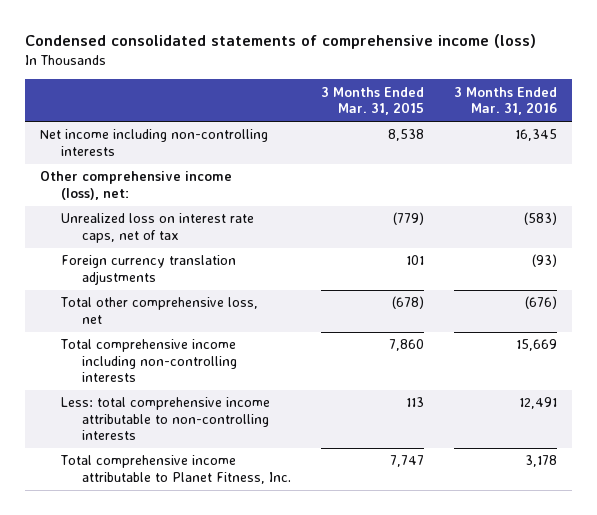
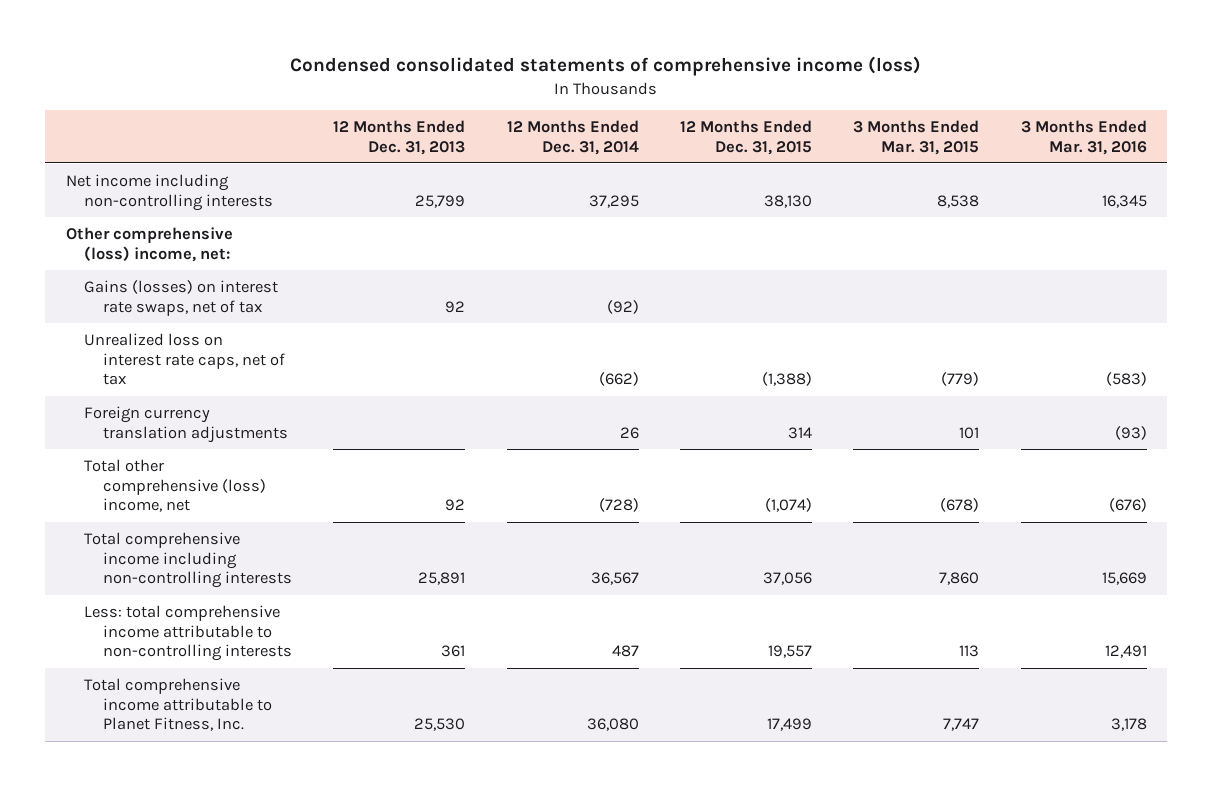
none -> [333,119,466,155] 12 Months Ended Dec. 31, 2013
none -> [506,119,639,155] 12 Months Ended Dec. 31, 2014
none -> [679,119,812,155] 12 Months Ended Dec. 31, 2015
[39,171,232,200] Other comprehensive income (loss), net: -> [66,226,234,262] Other comprehensive (loss) income, net:
none -> [84,279,279,316] Gains (losses) on interest rate swaps, net of tax
[59,297,258,324] Total other comprehensive loss, net -> [84,458,266,513] Total other comprehensive (loss) income, net

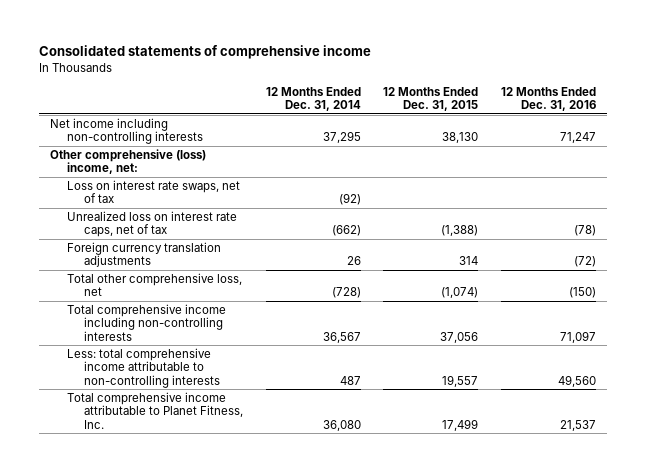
[290,56,922,77] Condensed consolidated statements of comprehensive income (loss) -> [38,45,371,60] Consolidated statements of comprehensive income
[333,119,466,155] 12 Months Ended Dec. 31, 2013 -> none
[853,119,980,155] 3 Months Ended Mar. 31, 2015 -> none
[1020,119,1147,155] 3 Months Ended Mar. 31, 2016 -> none
none -> [500,87,596,112] 12 Months Ended Dec. 31, 2016
[84,279,279,316] Gains (losses) on interest rate swaps, net of tax -> [67,179,241,204] Loss on interest rate swaps, net of tax
[84,458,266,513] Total other comprehensive (loss) income, net -> [67,272,243,297] Total other comprehensive loss, net

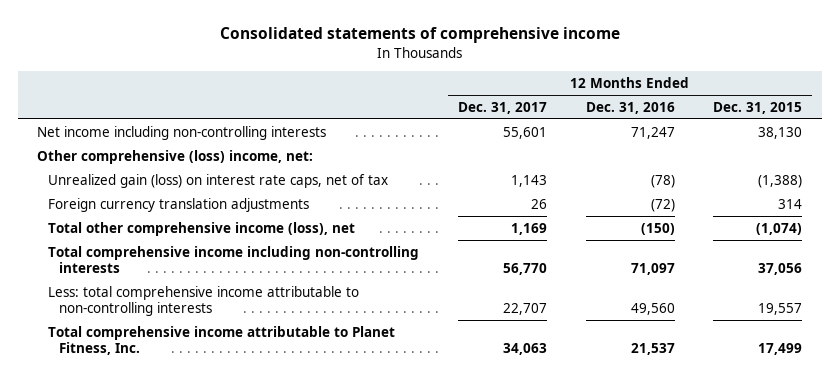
[265,87,361,112] 12 Months Ended Dec. 31, 2014 -> none
none -> [457,101,547,114] Dec. 31, 2017
[67,179,241,204] Loss on interest rate swaps, net of tax -> none
[67,210,238,238] Unrealized loss on interest rate caps, net of tax -> [48,173,389,188] Unrealized gain (loss) on interest rate caps, net of tax
[67,272,243,297] Total other comprehensive loss, net -> [48,221,356,236] Total other comprehensive income (loss), net

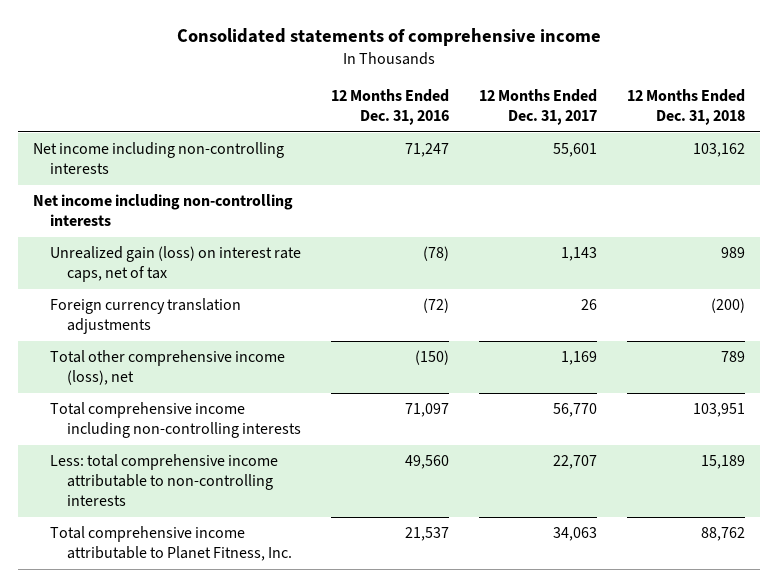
[713,101,803,114] Dec. 31, 2015 -> none
none -> [627,89,746,125] 12 Months Ended Dec. 31, 2018
[37,149,314,164] Other comprehensive (loss) income, net: -> [32,194,293,227] Net income including non-controlling interests

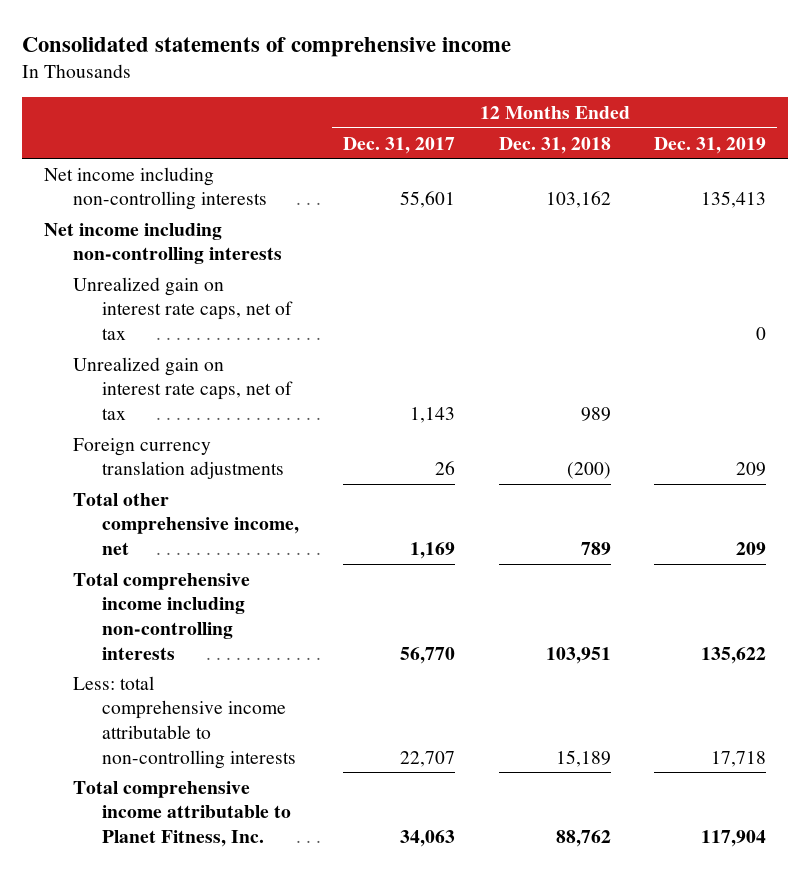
[331,89,450,125] 12 Months Ended Dec. 31, 2016 -> none
none -> [654,136,767,154] Dec. 31, 2019
none -> [72,276,294,340] Unrealized gain on interest rate caps, net of tax
[49,246,301,283] Unrealized gain (loss) on interest rate caps, net of tax -> [72,356,294,420] Unrealized gain on interest rate caps, net of tax
[49,350,285,386] Total other comprehensive income (loss), net -> [72,492,300,555] Total other comprehensive income, net

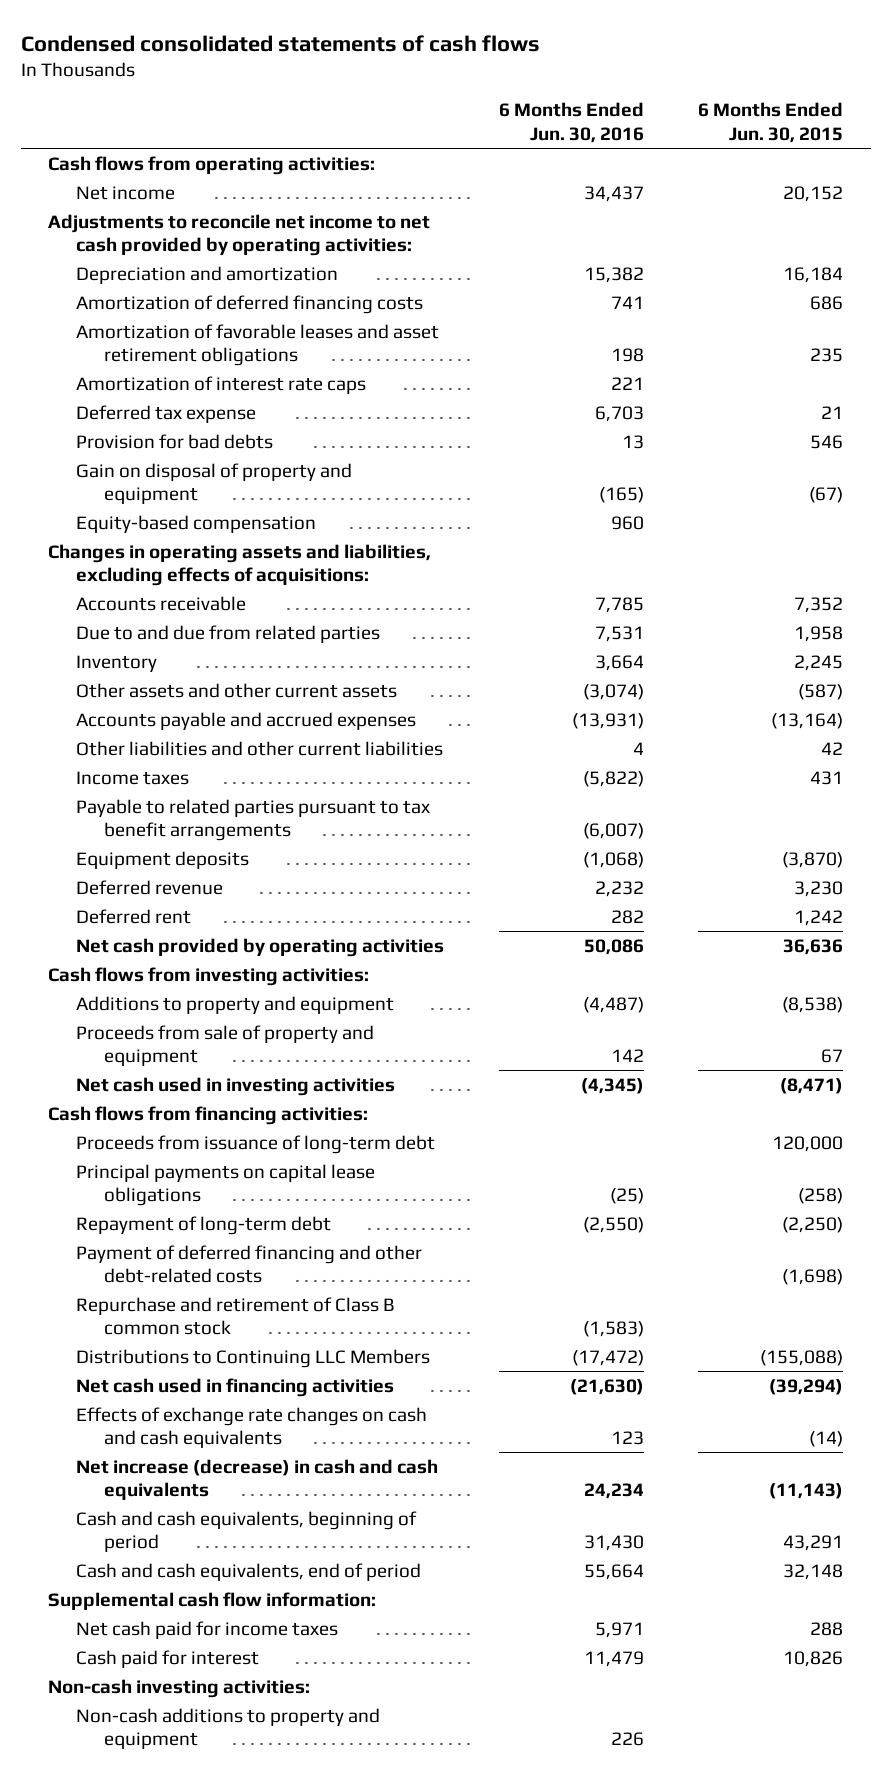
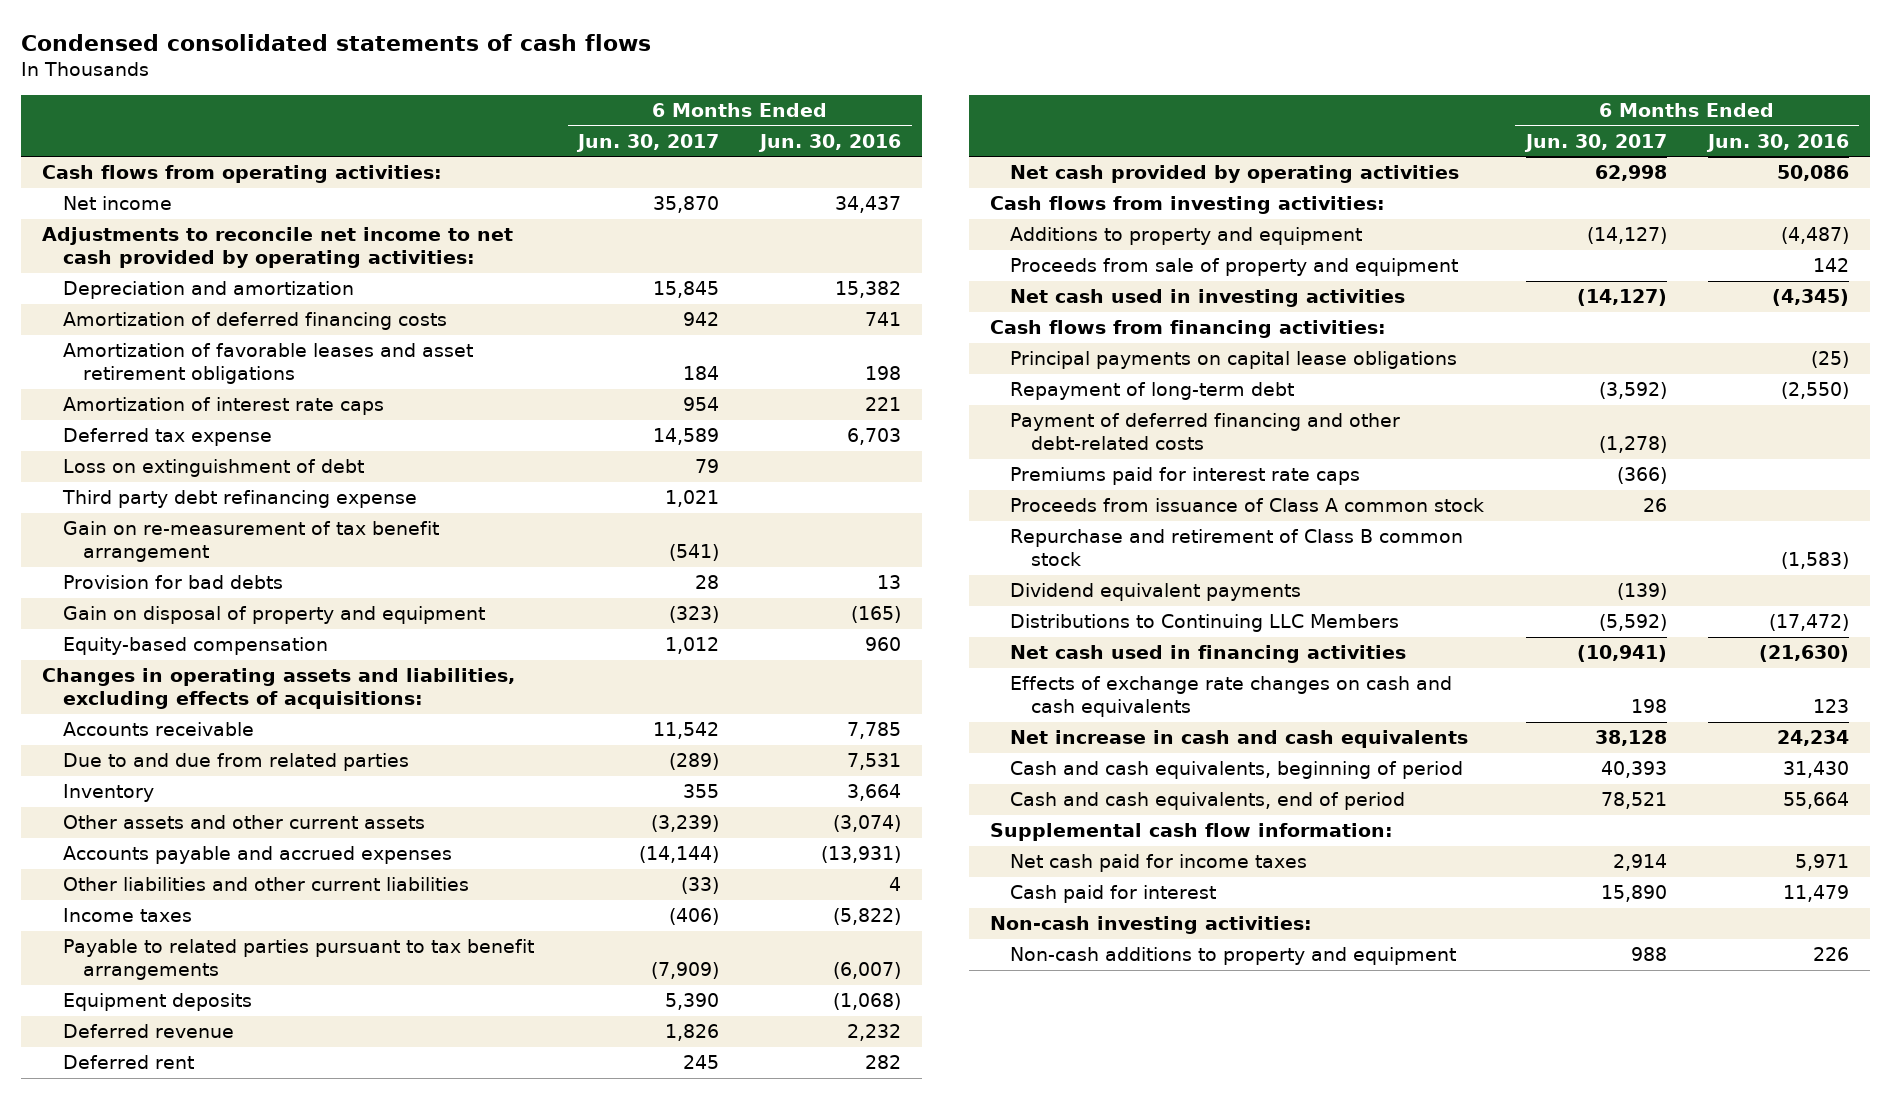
[698,102,844,143] 6 Months Ended Jun. 30, 2015 -> none
none -> [575,133,719,152] Jun. 30, 2017
none -> [62,459,364,478] Loss on extinguishment of debt
none -> [61,490,417,509] Third party debt refinancing expense
none -> [62,521,439,563] Gain on re-measurement of tax benefit arrangement
[75,1134,435,1154] Proceeds from issuance of long-term debt -> none
none -> [1010,467,1361,486] Premiums paid for interest rate caps
none -> [1010,498,1485,513] Proceeds from issuance of Class A common stock
none -> [1010,583,1302,602] Dividend equivalent payments
[75,1458,438,1501] Net increase (decrease) in cash and cash equivalents -> [1010,730,1469,749] Net increase in cash and cash equivalents

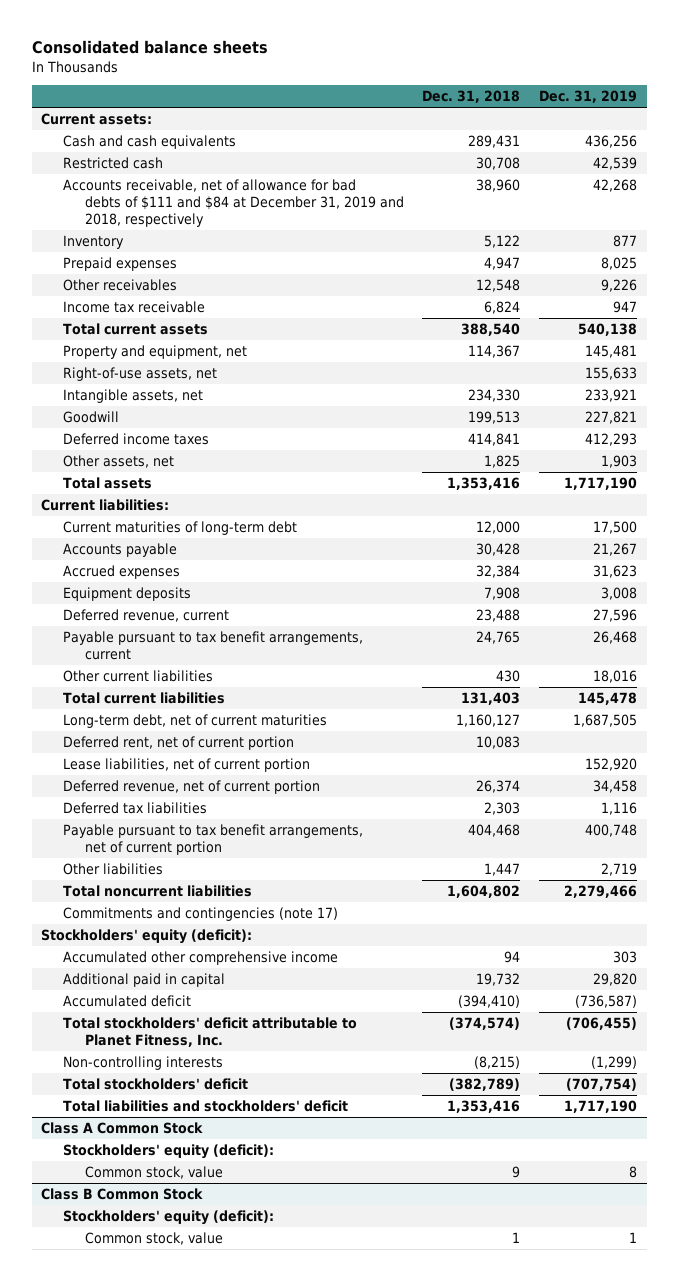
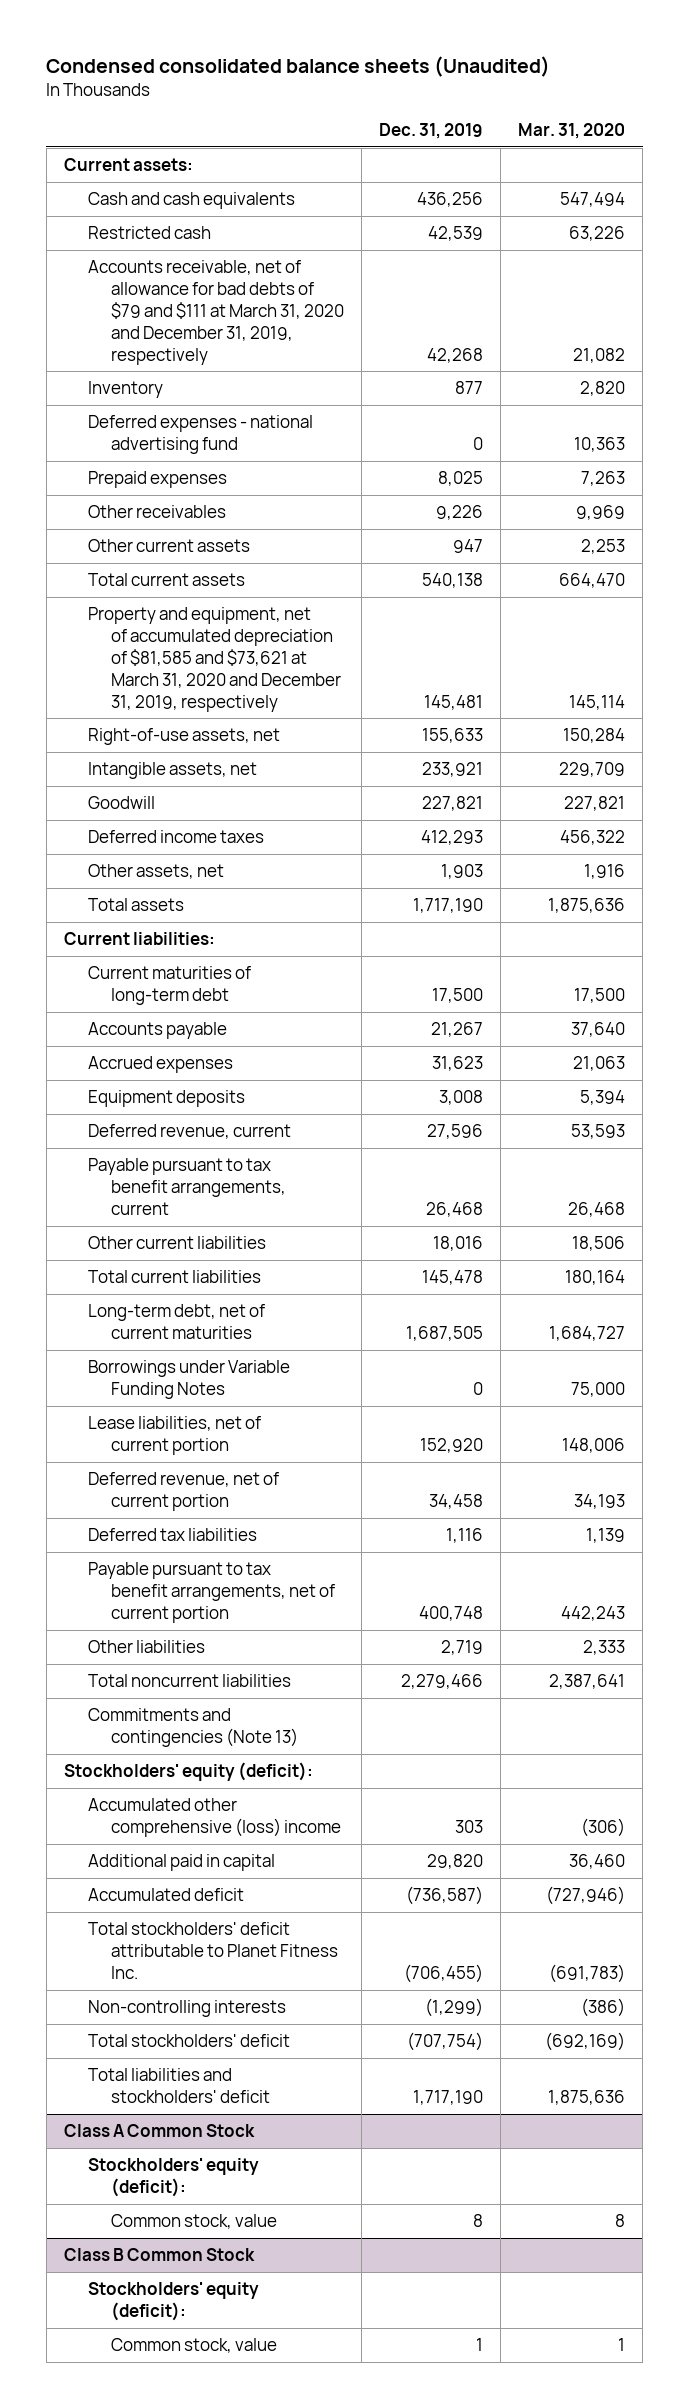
[31,40,268,55] Consolidated balance sheets -> [46,55,551,77] Condensed consolidated balance sheets (Unaudited)
[422,90,521,104] Dec. 31, 2018 -> none
none -> [518,123,626,140] Mar. 31, 2020
[62,179,404,228] Accounts receivable, net of allowance for bad debts of $111 and $84 at December 31, 2019 and 2018, respectively -> [87,260,345,365] Accounts receivable, net of allowance for bad debts of $79 and $111 at March 31, 2020 and December 31, 2019, respectively
none -> [87,415,313,455] Deferred expenses - national advertising fund
[62,301,205,314] Income tax receivable -> [87,539,250,553] Other current assets
[62,345,247,360] Property and equipment, net -> [87,607,342,712] Property and equipment, net of accumulated depreciation of $81,585 and $73,621 at March 31, 2020 and December 31, 2019, respectively
[62,736,294,751] Deferred rent, net of current portion -> none
none -> [87,1360,290,1400] Borrowings under Variable Funding Notes
[62,907,338,922] Commitments and contingencies (note 17) -> [87,1708,299,1748] Commitments and contingencies (Note 13)
[62,951,338,966] Accumulated other comprehensive income -> [87,1798,342,1838] Accumulated other comprehensive (loss) income
[62,1017,357,1048] Total stockholders' deficit attributable to Planet Fitness, Inc. -> [87,1922,339,1979] Total stockholders' deficit attributable to Planet Fitness Inc.

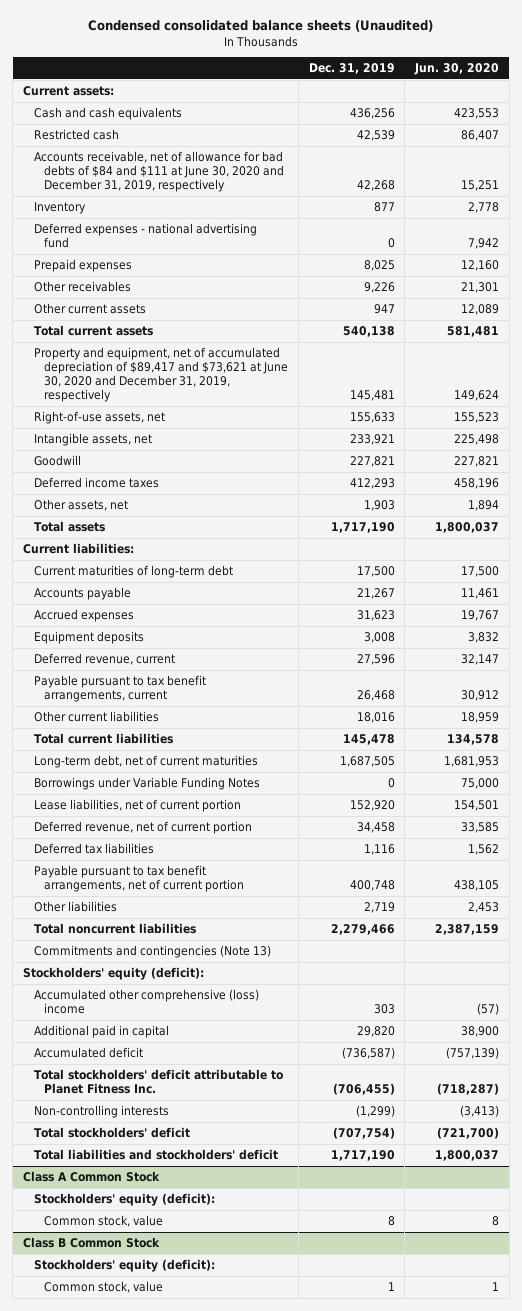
[518,123,626,140] Mar. 31, 2020 -> none
none -> [414,63,500,76] Jun. 30, 2020
[87,260,345,365] Accounts receivable, net of allowance for bad debts of $79 and $111 at March 31, 2020 and December 31, 2019, respectively -> [33,151,285,193] Accounts receivable, net of allowance for bad debts of $84 and $111 at June 30, 2020 and December 31, 2019, respectively
[87,607,342,712] Property and equipment, net of accumulated depreciation of $81,585 and $73,621 at March 31, 2020 and December 31, 2019, respectively -> [33,347,289,402] Property and equipment, net of accumulated depreciation of $89,417 and $73,621 at June 30, 2020 and December 31, 2019, respectively

